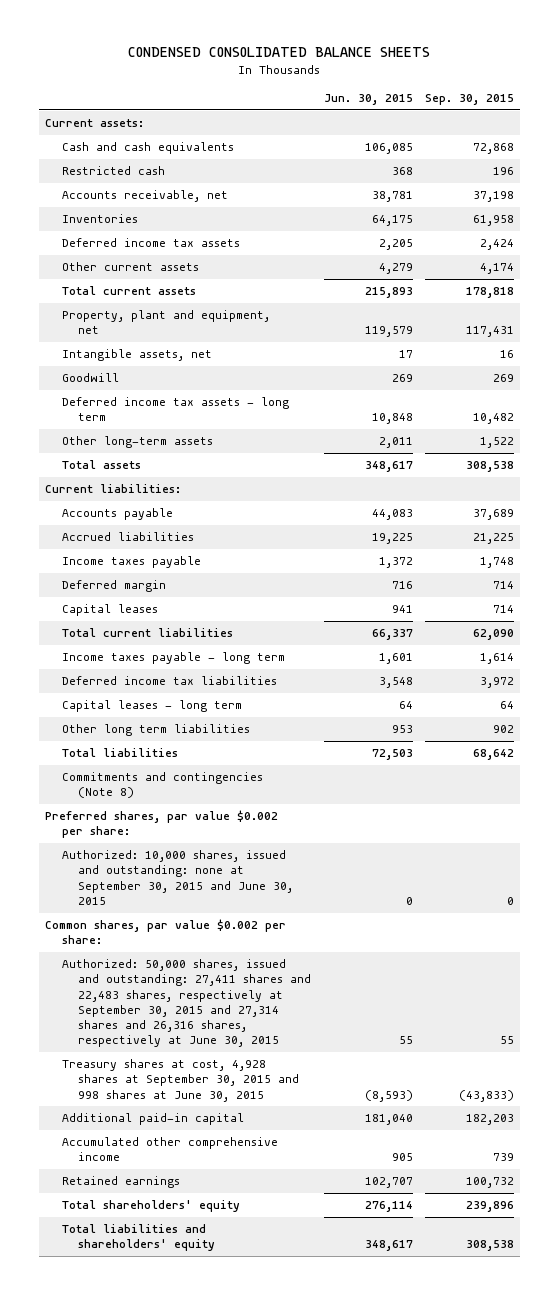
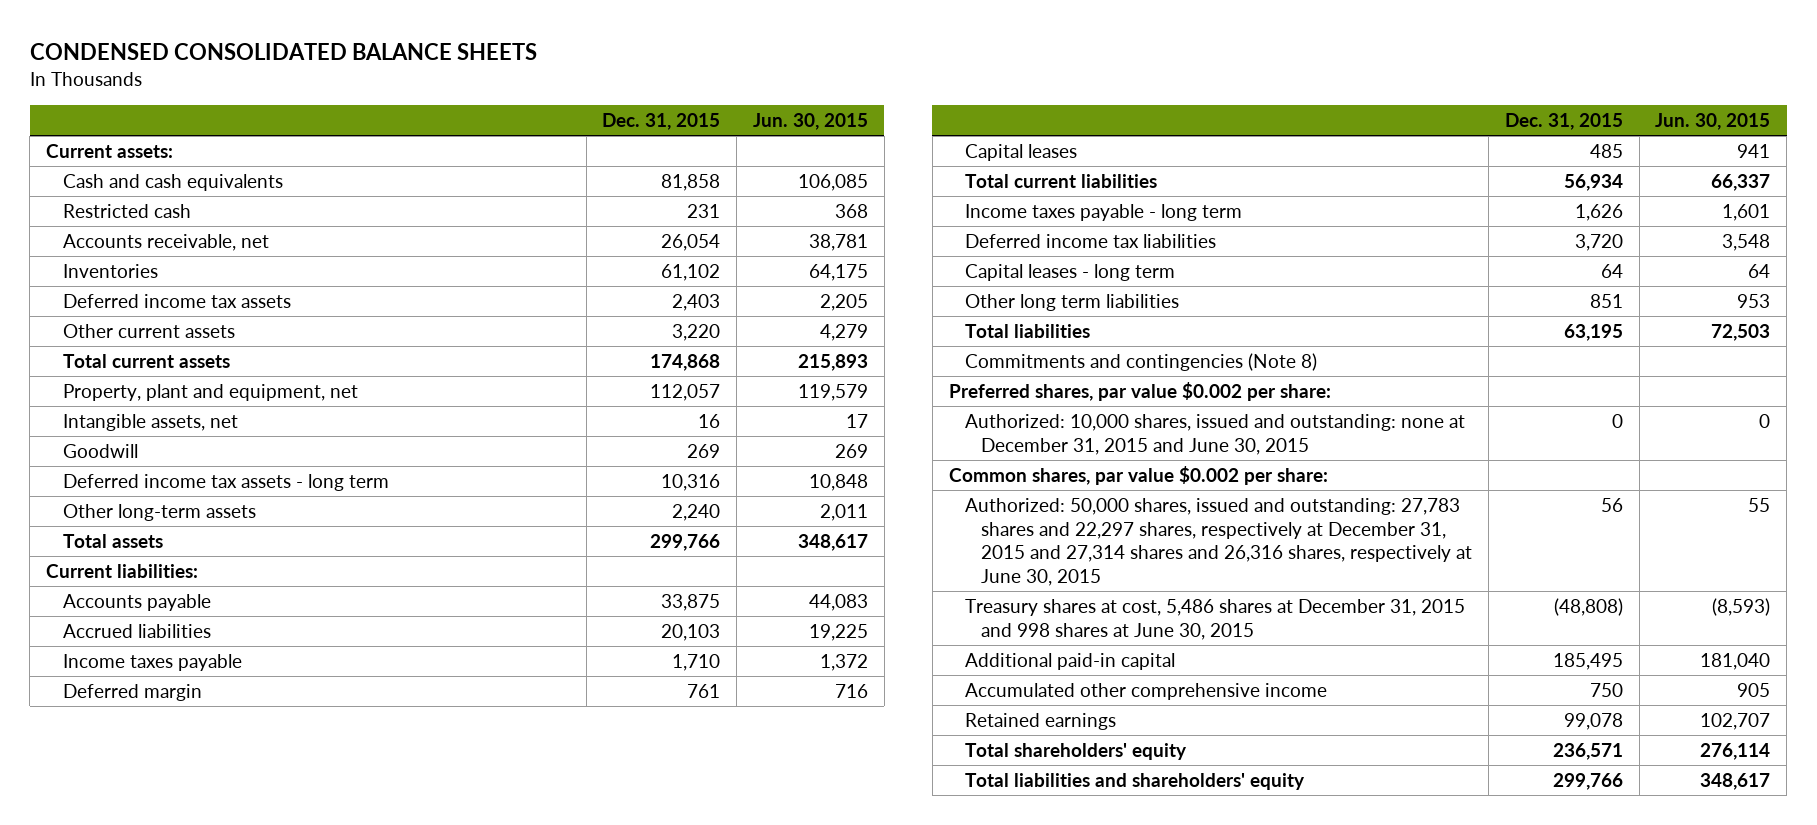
[424,93,514,105] Sep. 30, 2015 -> none
none -> [602,113,721,131] Dec. 31, 2015
[61,850,294,905] Authorized: 10,000 shares, issued and outstanding: none at September 30, 2015 and June 30, 2015 -> [964,413,1465,455] Authorized: 10,000 shares, issued and outstanding: none at December 31, 2015 and June 30, 2015
[61,959,312,1048] Authorized: 50,000 shares, issued and outstanding: 27,411 shares and 22,483 shares, respectively at September 30, 2015 and 27,314 shares and 26,316 shares, respectively at June 30, 2015 -> [964,497,1473,587] Authorized: 50,000 shares, issued and outstanding: 27,783 shares and 22,297 shares, respectively at December 31, 2015 and 27,314 shares and 26,316 shares, respectively at June 30, 2015
[61,1059,300,1102] Treasury shares at cost, 4,928 shares at September 30, 2015 and 998 shares at June 30, 2015 -> [964,598,1465,640] Treasury shares at cost, 5,486 shares at December 31, 2015 and 998 shares at June 30, 2015

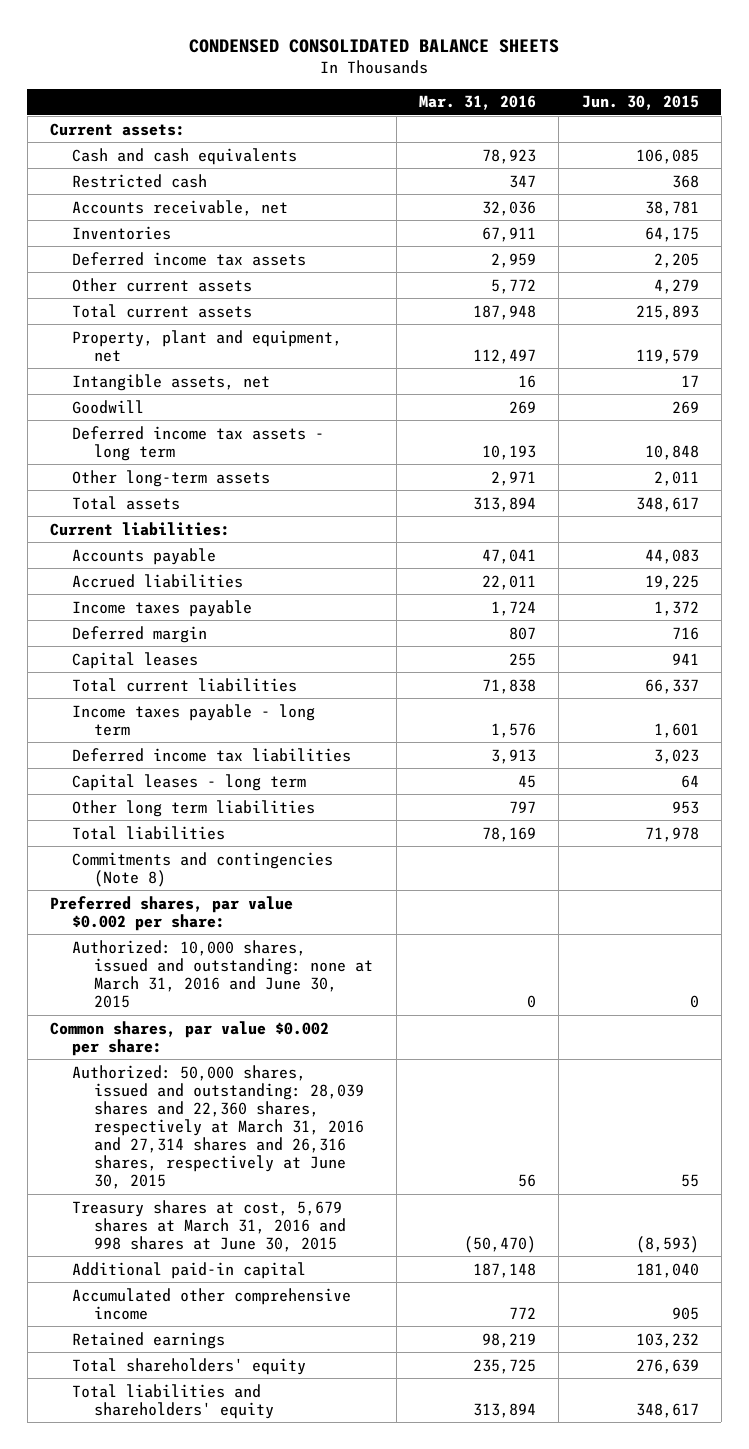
[602,113,721,131] Dec. 31, 2015 -> none
none -> [419,95,537,111] Mar. 31, 2016
[1722,233,1771,251] 3,548 -> [653,748,699,764] 3,023
[1711,323,1771,341] 72,503 -> [644,826,699,842] 71,978
[964,413,1465,455] Authorized: 10,000 shares, issued and outstanding: none at December 31, 2015 and June 30, 2015 -> [72,939,374,1008] Authorized: 10,000 shares, issued and outstanding: none at March 31, 2016 and June 30, 2015
[964,497,1473,587] Authorized: 50,000 shares, issued and outstanding: 27,783 shares and 22,297 shares, respectively at December 31, 2015 and 27,314 shares and 26,316 shares, respectively at June 30, 2015 -> [72,1064,365,1190] Authorized: 50,000 shares, issued and outstanding: 28,039 shares and 22,360 shares, respectively at March 31, 2016 and 27,314 shares and 26,316 shares, respectively at June 30, 2015
[964,598,1465,640] Treasury shares at cost, 5,486 shares at December 31, 2015 and 998 shares at June 30, 2015 -> [72,1199,347,1252] Treasury shares at cost, 5,679 shares at March 31, 2016 and 998 shares at June 30, 2015
[1700,712,1771,730] 102,707 -> [635,1332,699,1348] 103,232
[1700,742,1771,760] 276,114 -> [635,1358,699,1374] 276,639

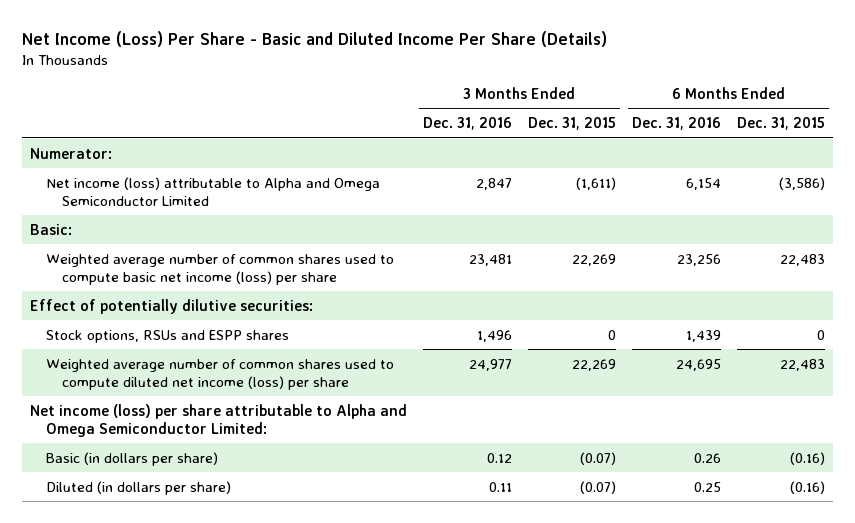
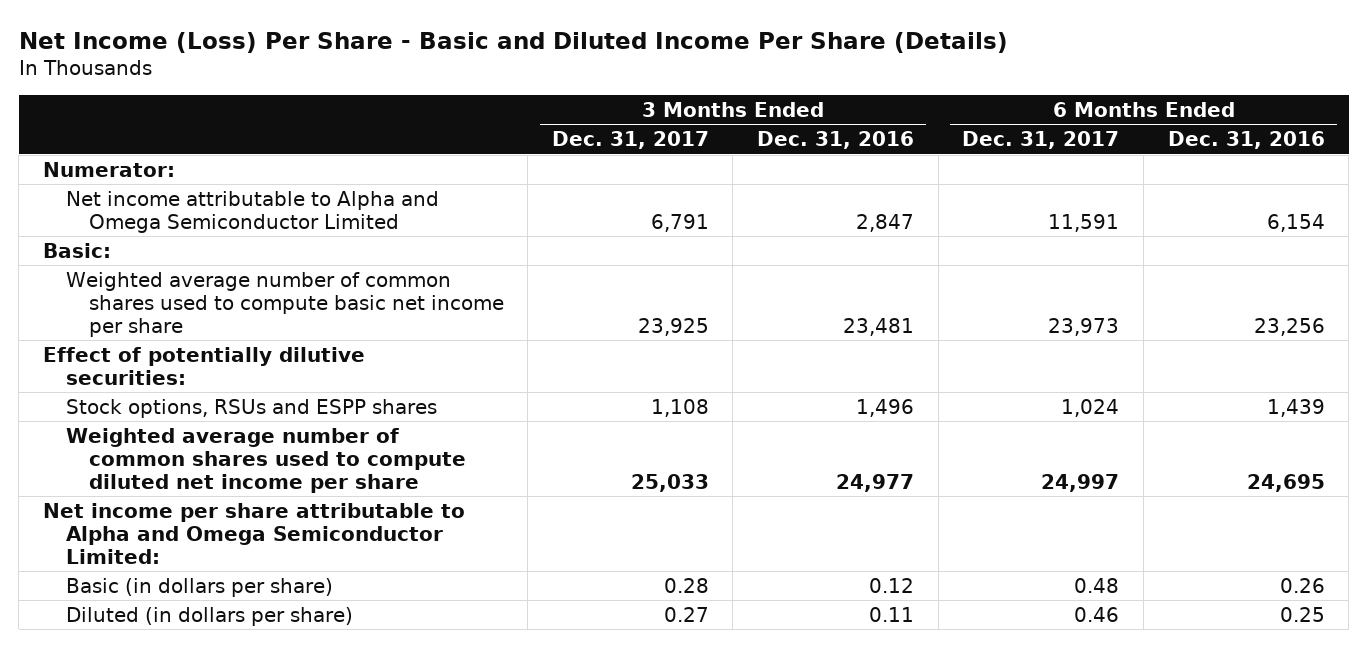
[528,117,617,131] Dec. 31, 2015 -> none
[737,117,826,131] Dec. 31, 2015 -> none
none -> [551,131,709,150] Dec. 31, 2017
none -> [962,131,1120,150] Dec. 31, 2017
[45,176,380,206] Net income (loss) attributable to Alpha and Omega Semiconductor Limited -> [65,190,439,233] Net income attributable to Alpha and Omega Semiconductor Limited
[45,253,394,285] Weighted average number of common shares used to compute basic net income (loss) per share -> [65,271,504,337] Weighted average number of common shares used to compute basic net income per share
[45,358,394,390] Weighted average number of common shares used to compute diluted net income (loss) per share -> [65,427,466,493] Weighted average number of common shares used to compute diluted net income per share
[29,403,407,437] Net income (loss) per share attributable to Alpha and Omega Semiconductor Limited: -> [42,502,465,564] Net income per share attributable to Alpha and Omega Semiconductor Limited:

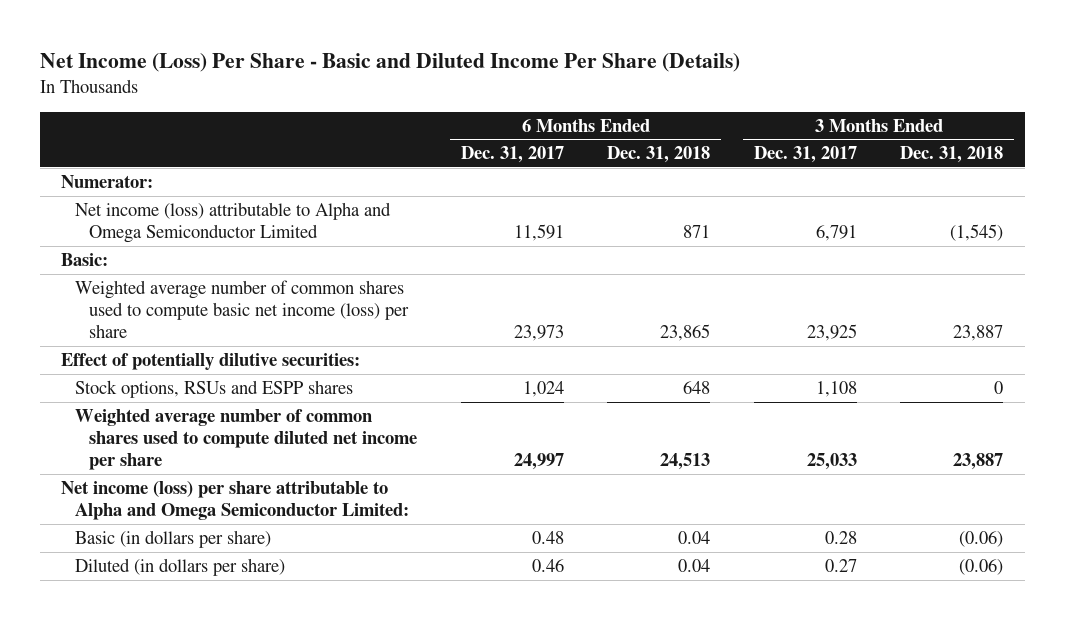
[757,131,915,150] Dec. 31, 2016 -> none
[1167,131,1325,150] Dec. 31, 2016 -> none
none -> [607,146,711,164] Dec. 31, 2018
none -> [900,146,1004,164] Dec. 31, 2018
[65,190,439,233] Net income attributable to Alpha and Omega Semiconductor Limited -> [75,201,392,244] Net income (loss) attributable to Alpha and Omega Semiconductor Limited
[65,271,504,337] Weighted average number of common shares used to compute basic net income per share -> [75,279,410,339] Weighted average number of common shares used to compute basic net income (loss) per share
[42,502,465,564] Net income per share attributable to Alpha and Omega Semiconductor Limited: -> [61,480,410,521] Net income (loss) per share attributable to Alpha and Omega Semiconductor Limited:

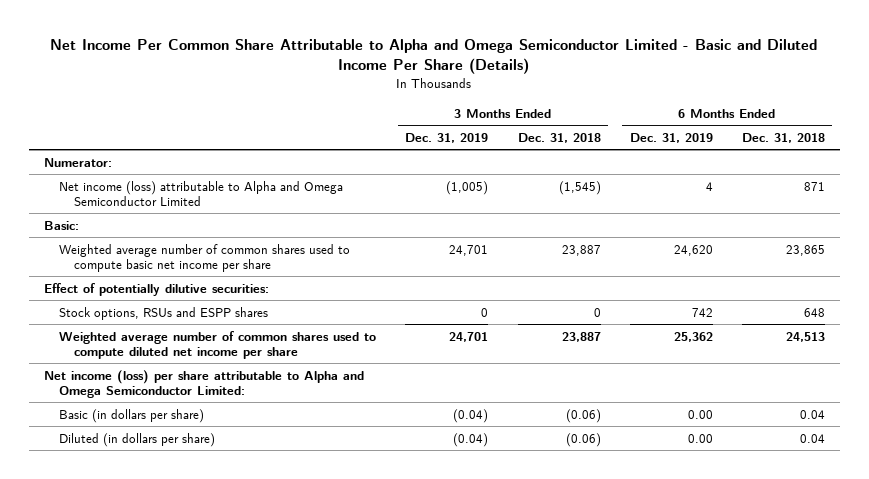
[39,53,740,73] Net Income (Loss) Per Share - Basic and Diluted Income Per Share (Details) -> [50,38,818,75] Net Income Per Common Share Attributable to Alpha and Omega Semiconductor Limited - Basic and Diluted Income Per Share (Details)
[460,146,564,164] Dec. 31, 2017 -> none
[753,146,857,164] Dec. 31, 2017 -> none
none -> [405,132,489,143] Dec. 31, 2019
none -> [629,132,713,143] Dec. 31, 2019
[75,279,410,339] Weighted average number of common shares used to compute basic net income (loss) per share -> [59,243,351,273] Weighted average number of common shares used to compute basic net income per share

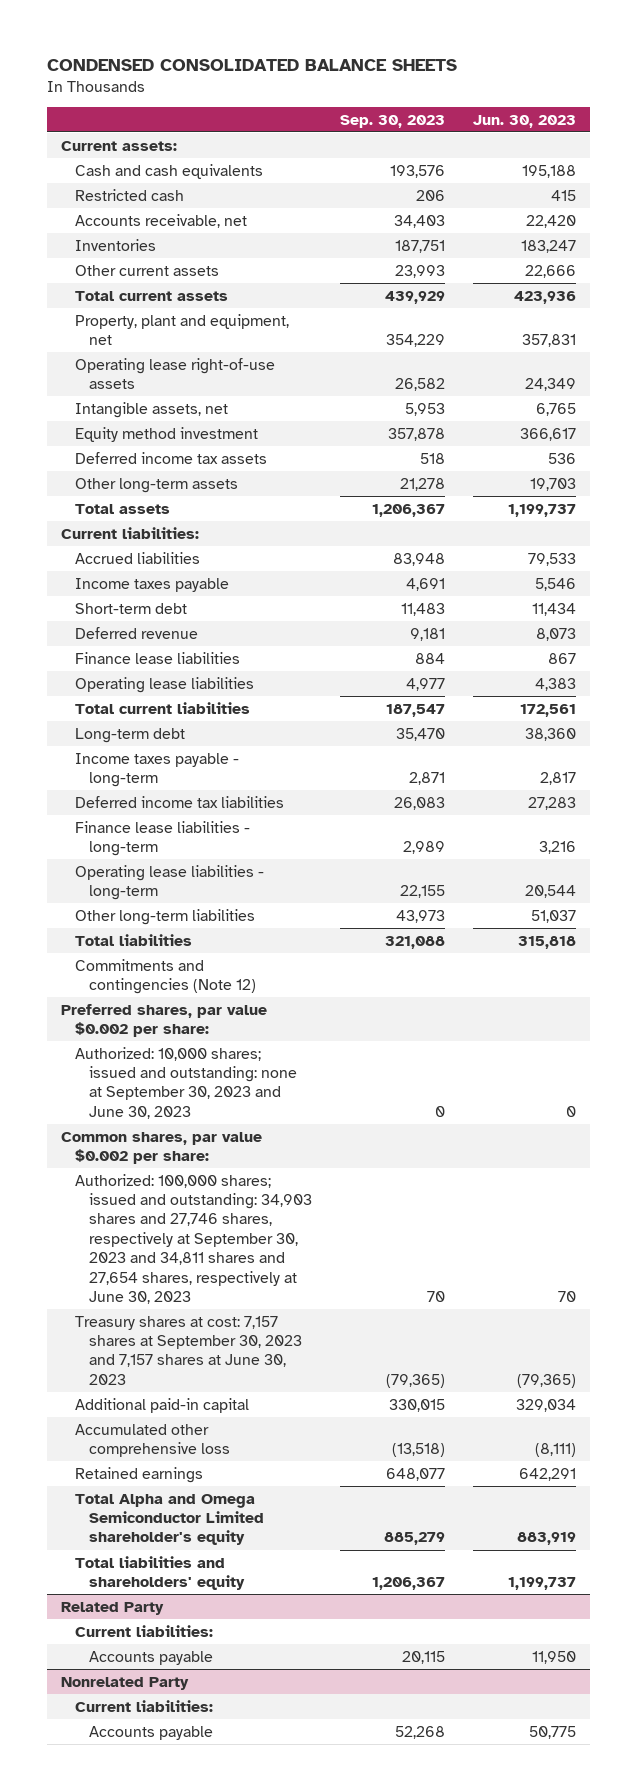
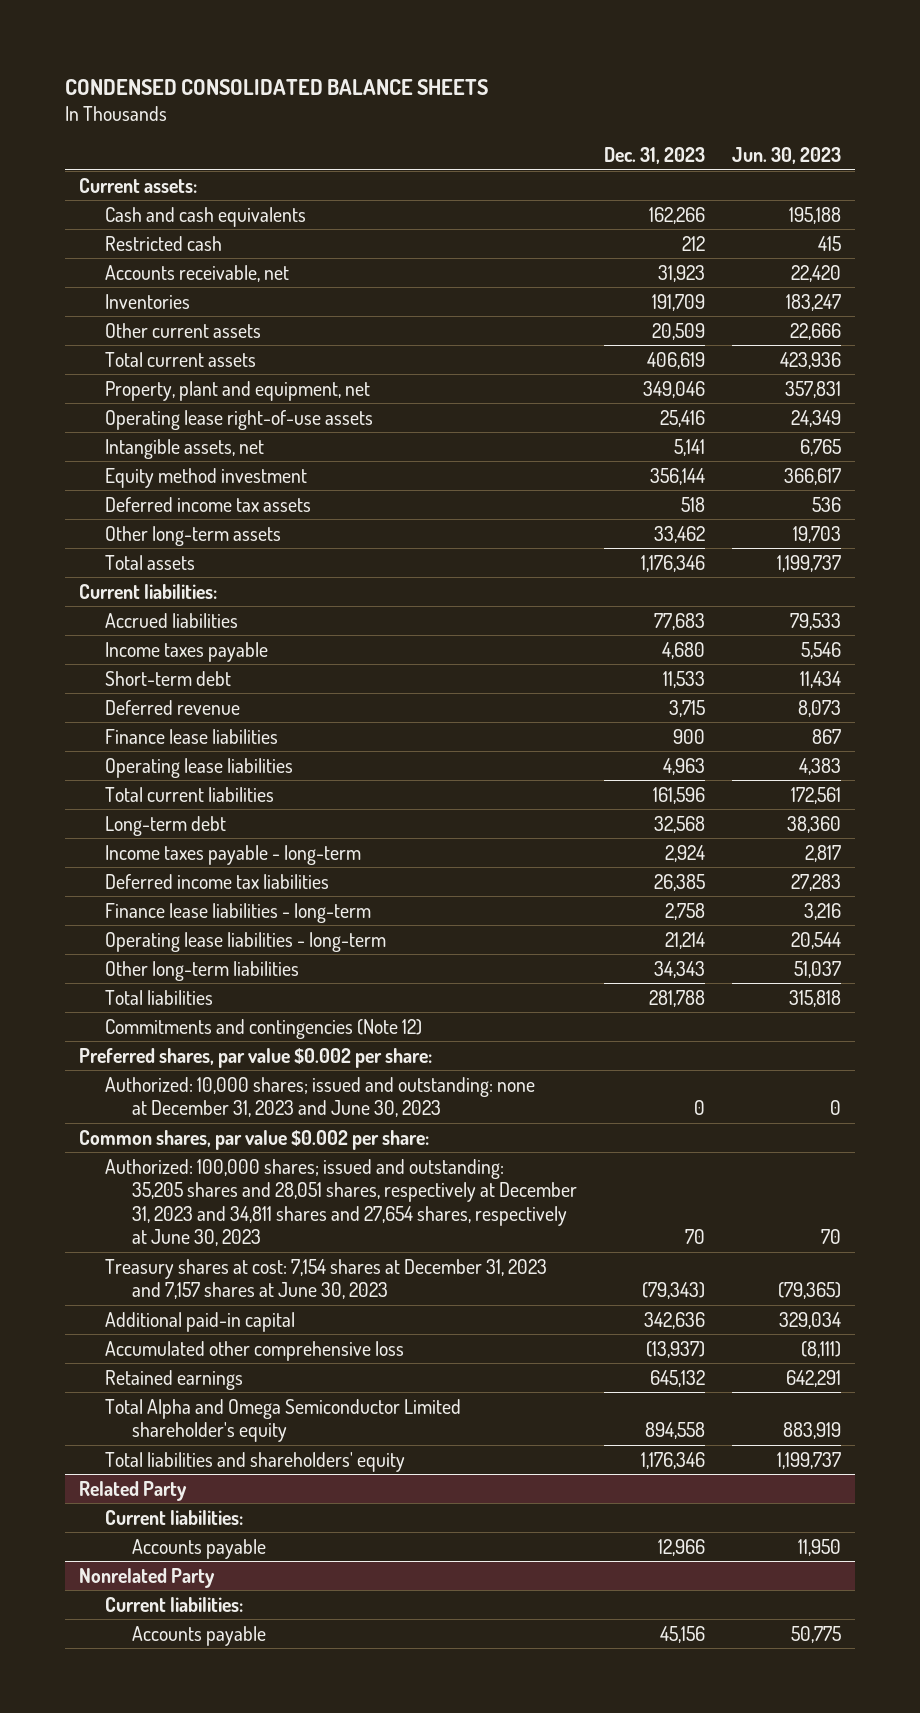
[340,114,446,128] Sep. 30, 2023 -> none
none -> [603,147,705,165] Dec. 31, 2023
[74,1046,298,1119] Authorized: 10,000 shares; issued and outstanding: none at September 30, 2023 and June 30, 2023 -> [105,1076,536,1118] Authorized: 10,000 shares; issued and outstanding: none at December 31, 2023 and June 30, 2023
[74,1173,313,1305] Authorized: 100,000 shares; issued and outstanding: 34,903 shares and 27,746 shares, respectively at September 30, 2023 and 34,811 shares and 27,654 shares, respectively at June 30, 2023 -> [105,1158,577,1247] Authorized: 100,000 shares; issued and outstanding: 35,205 shares and 28,051 shares, respectively at December 31, 2023 and 34,811 shares and 27,654 shares, respectively at June 30, 2023
[74,1315,303,1385] Treasury shares at cost: 7,157 shares at September 30, 2023 and 7,157 shares at June 30, 2023 -> [105,1258,548,1300] Treasury shares at cost: 7,154 shares at December 31, 2023 and 7,157 shares at June 30, 2023

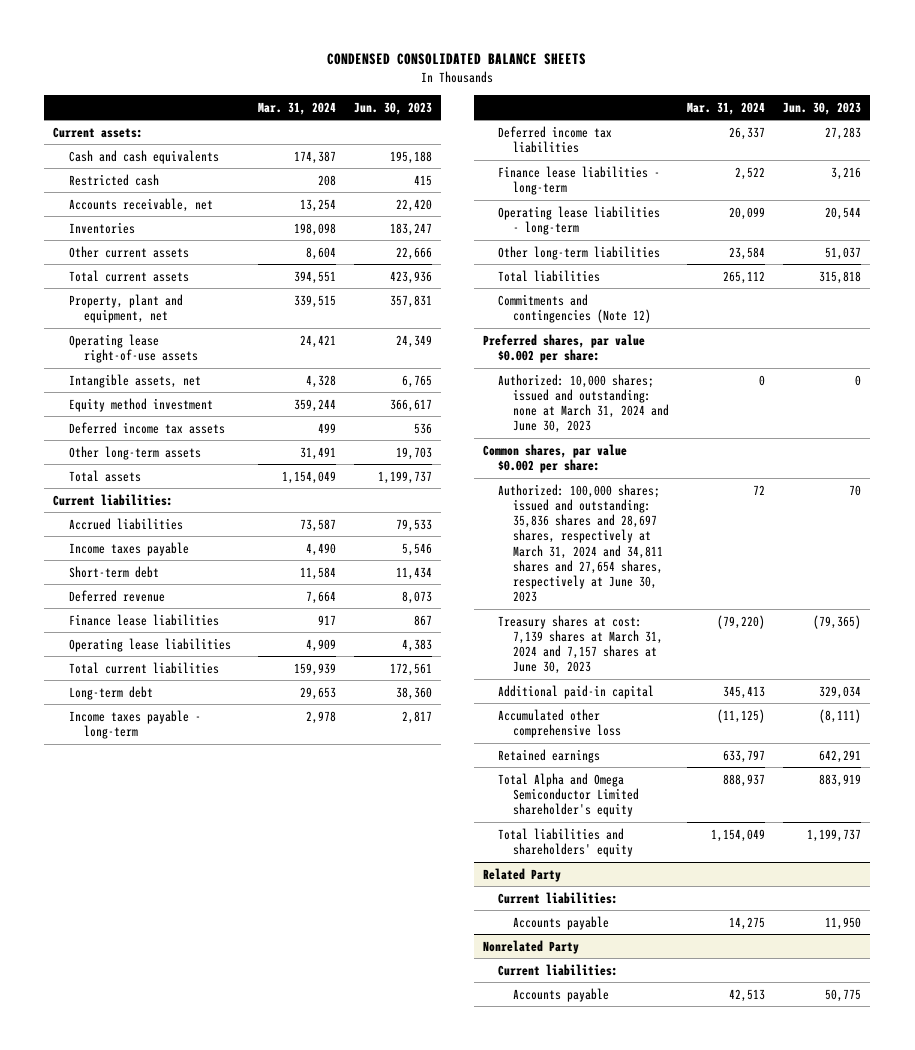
[603,147,705,165] Dec. 31, 2023 -> none
none -> [258,101,337,115] Mar. 31, 2024
[105,1076,536,1118] Authorized: 10,000 shares; issued and outstanding: none at December 31, 2023 and June 30, 2023 -> [497,373,670,434] Authorized: 10,000 shares; issued and outstanding: none at March 31, 2024 and June 30, 2023
[105,1158,577,1247] Authorized: 100,000 shares; issued and outstanding: 35,205 shares and 28,051 shares, respectively at December 31, 2023 and 34,811 shares and 27,654 shares, respectively at June 30, 2023 -> [497,483,664,603] Authorized: 100,000 shares; issued and outstanding: 35,836 shares and 28,697 shares, respectively at March 31, 2024 and 34,811 shares and 27,654 shares, respectively at June 30, 2023
[105,1258,548,1300] Treasury shares at cost: 7,154 shares at December 31, 2023 and 7,157 shares at June 30, 2023 -> [497,614,664,675] Treasury shares at cost: 7,139 shares at March 31, 2024 and 7,157 shares at June 30, 2023

